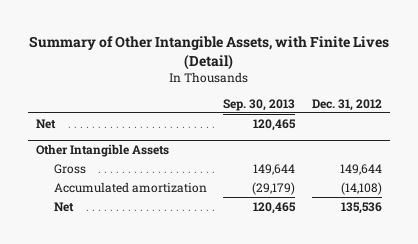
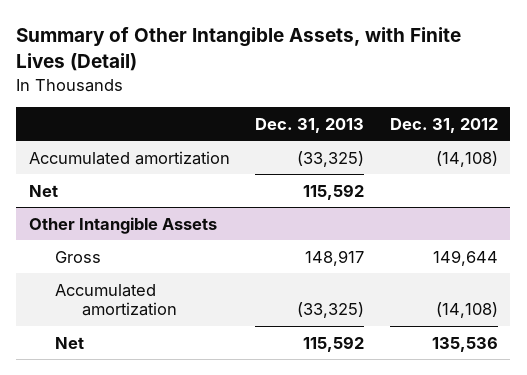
[223,98,296,111] Sep. 30, 2013 -> none
none -> [255,117,365,133] Dec. 31, 2013
none -> [28,150,230,165] Accumulated amortization

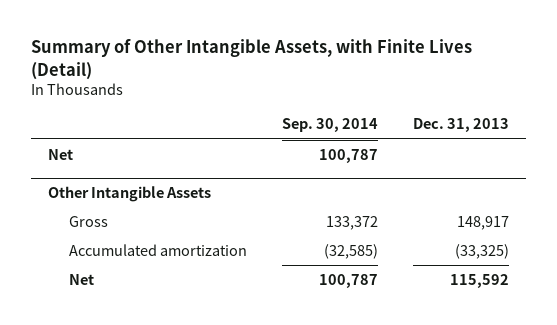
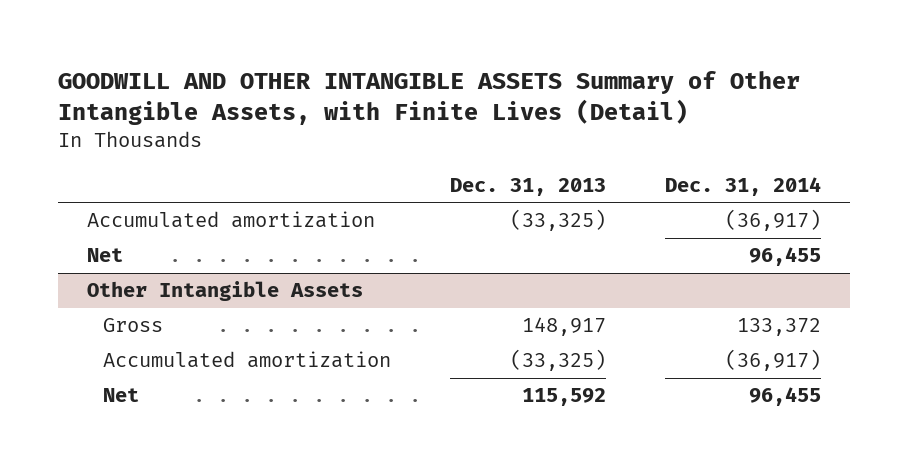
[30,39,472,80] Summary of Other Intangible Assets, with Finite Lives (Detail) -> [58,71,801,126] GOODWILL AND OTHER INTANGIBLE ASSETS Summary of Other Intangible Assets, with Finite Lives (Detail)
[281,118,378,133] Sep. 30, 2014 -> none
none -> [664,177,821,197] Dec. 31, 2014
none -> [87,211,376,229] Accumulated amortization

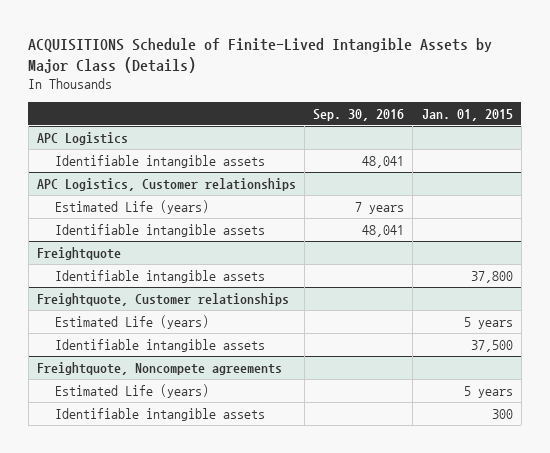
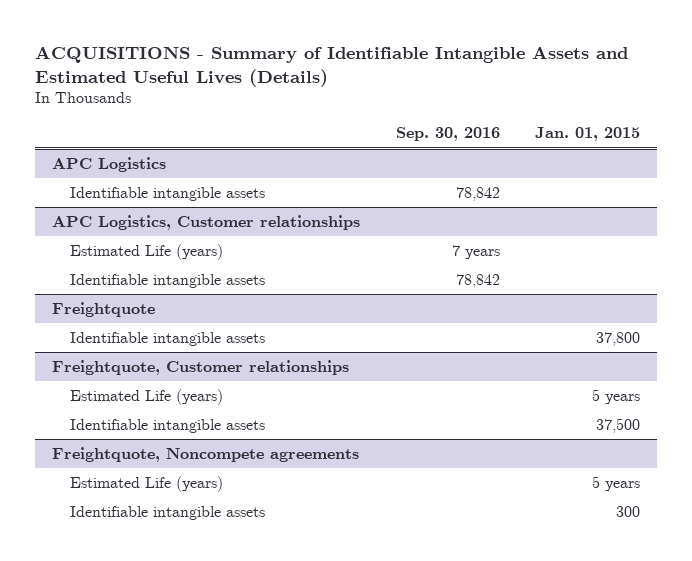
[28,38,493,74] ACQUISITIONS Schedule of Finite-Lived Intangible Assets by Major Class (Details) -> [34,45,628,87] ACQUISITIONS - Summary of Identifiable Intangible Assets and Estimated Useful Lives (Details)
[362,155,405,168] 48,041 -> [455,186,500,201] 78,842
[362,224,405,237] 48,041 -> [455,273,500,288] 78,842

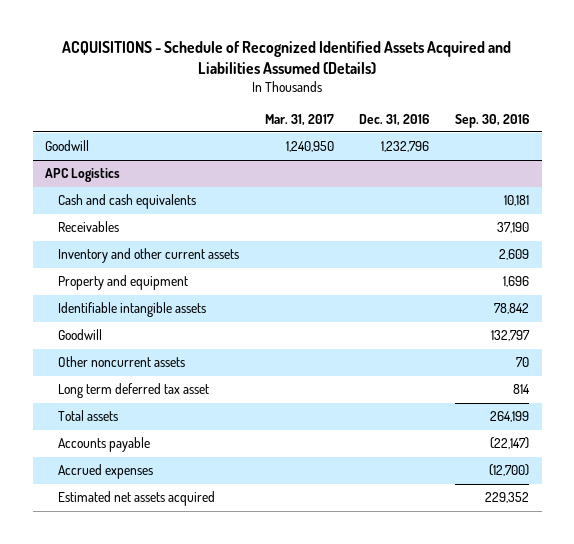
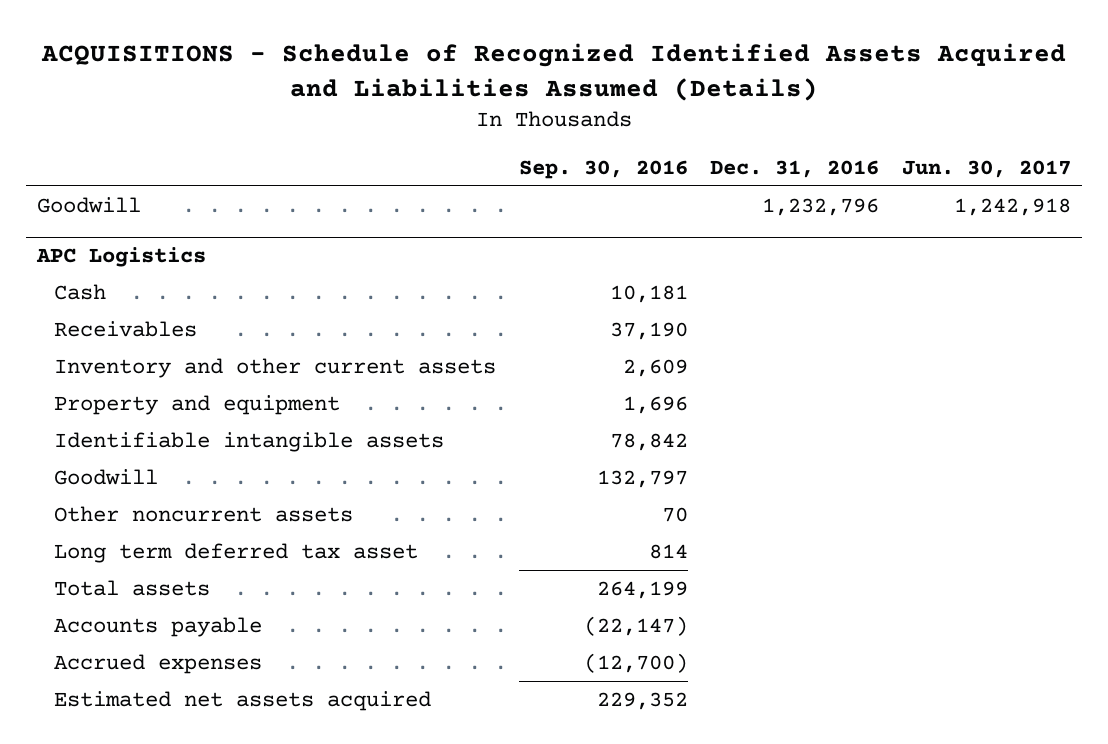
[264,113,334,126] Mar. 31, 2017 -> none
none -> [902,160,1072,179] Jun. 30, 2017
[57,194,196,210] Cash and cash equivalents -> [54,283,107,300] Cash

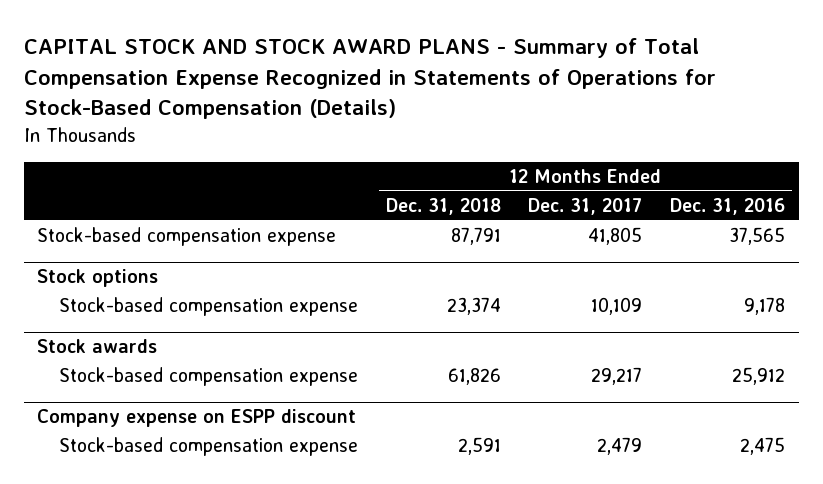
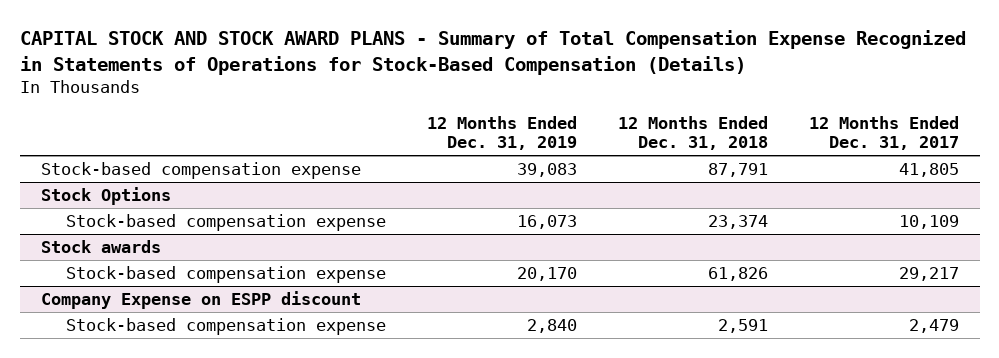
[670,198,786,216] Dec. 31, 2016 -> none
none -> [426,115,577,151] 12 Months Ended Dec. 31, 2019
[37,269,159,288] Stock options -> [40,187,171,206] Stock Options
[37,409,357,428] Company expense on ESPP discount -> [40,291,361,310] Company Expense on ESPP discount

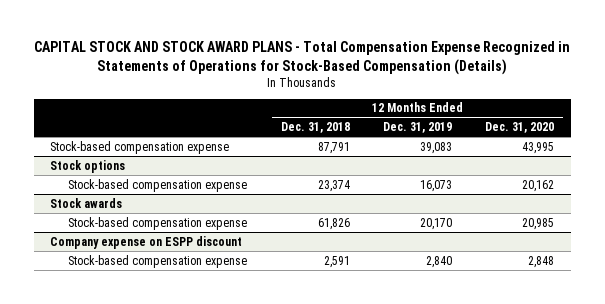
[19,30,966,75] CAPITAL STOCK AND STOCK AWARD PLANS - Summary of Total Compensation Expense Recognized in Statements of Operations for Stock-Based Compensation (Details) -> [34,41,571,75] CAPITAL STOCK AND STOCK AWARD PLANS - Total Compensation Expense Recognized in Statements of Operations for Stock-Based Compensation (Details)
[808,115,959,151] 12 Months Ended Dec. 31, 2017 -> none
none -> [485,121,555,133] Dec. 31, 2020
[40,187,171,206] Stock Options -> [50,159,126,173] Stock options
[40,291,361,310] Company Expense on ESPP discount -> [50,235,243,249] Company expense on ESPP discount

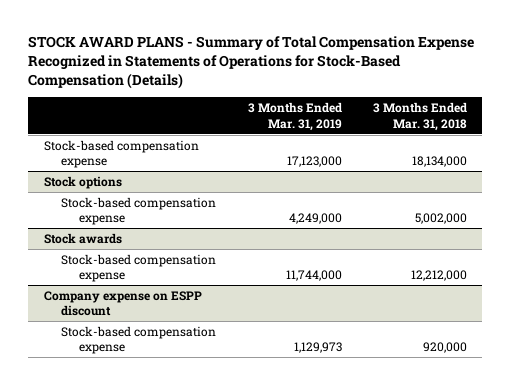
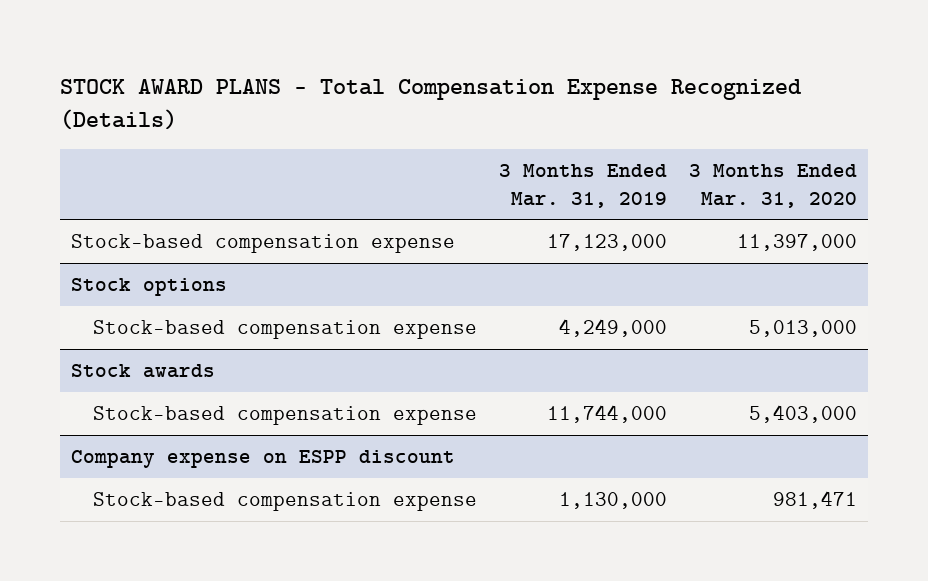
[28,36,475,90] STOCK AWARD PLANS - Summary of Total Compensation Expense Recognized in Statements of Operations for Stock-Based Compensation (Details) -> [59,78,802,131] STOCK AWARD PLANS - Total Compensation Expense Recognized (Details)
[372,102,467,131] 3 Months Ended Mar. 31, 2018 -> none
none -> [689,164,858,208] 3 Months Ended Mar. 31, 2020
[293,342,342,354] 1,129,973 -> [559,491,668,509] 1,130,000

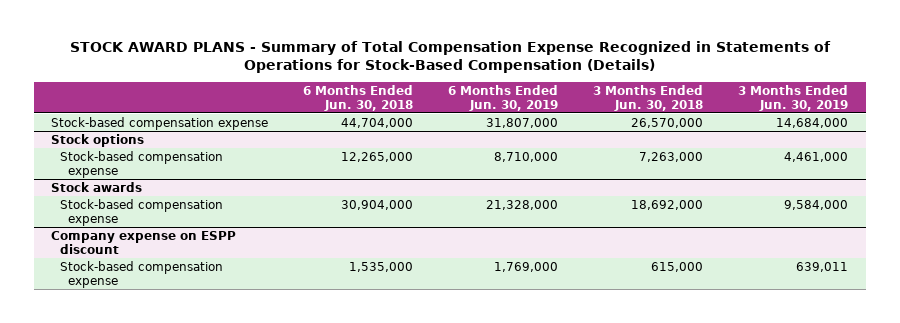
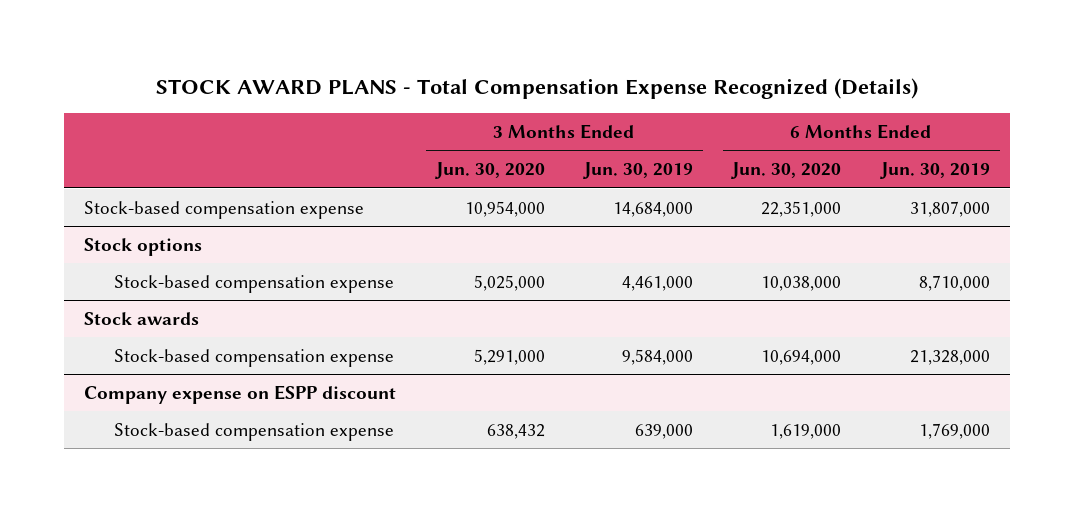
[69,41,831,74] STOCK AWARD PLANS - Summary of Total Compensation Expense Recognized in Statements of Operations for Stock-Based Compensation (Details) -> [155,78,918,100] STOCK AWARD PLANS - Total Compensation Expense Recognized (Details)
[303,84,414,111] 6 Months Ended Jun. 30, 2018 -> none
[593,84,704,111] 3 Months Ended Jun. 30, 2018 -> none
none -> [434,162,545,180] Jun. 30, 2020
none -> [731,162,842,180] Jun. 30, 2020
[796,261,849,272] 639,011 -> [634,423,693,439] 639,000

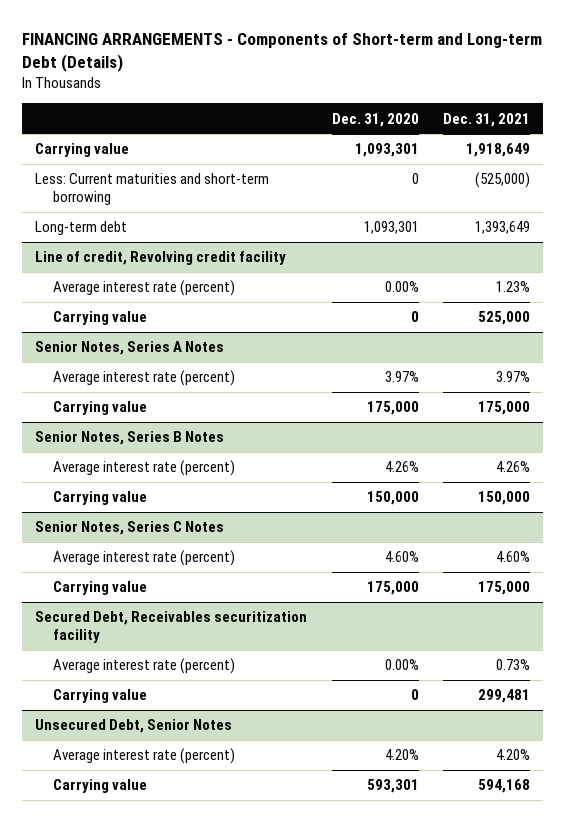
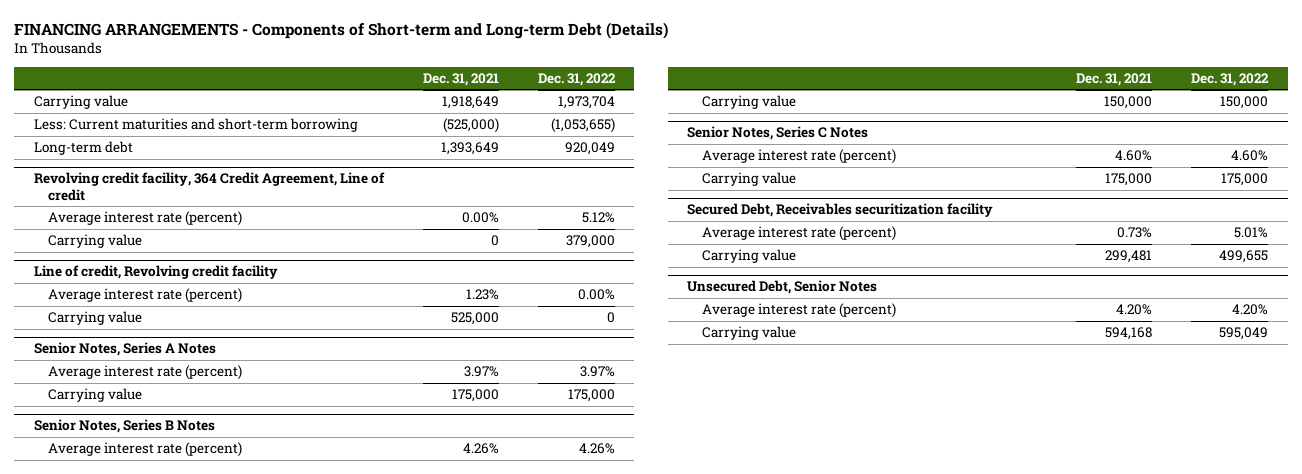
[331,112,419,127] Dec. 31, 2020 -> none
none -> [537,72,616,86] Dec. 31, 2022
none -> [33,172,385,201] Revolving credit facility, 364 Credit Agreement, Line of credit
none -> [48,211,243,227] Average interest rate (percent)
none -> [48,234,143,249] Carrying value

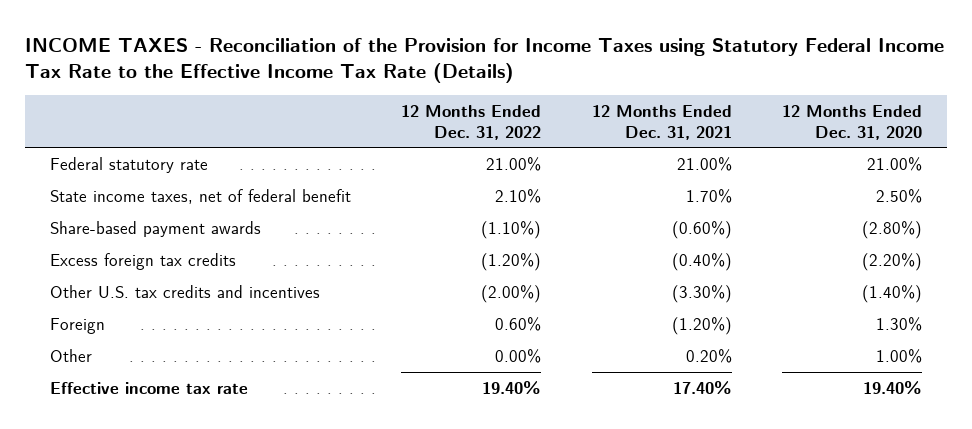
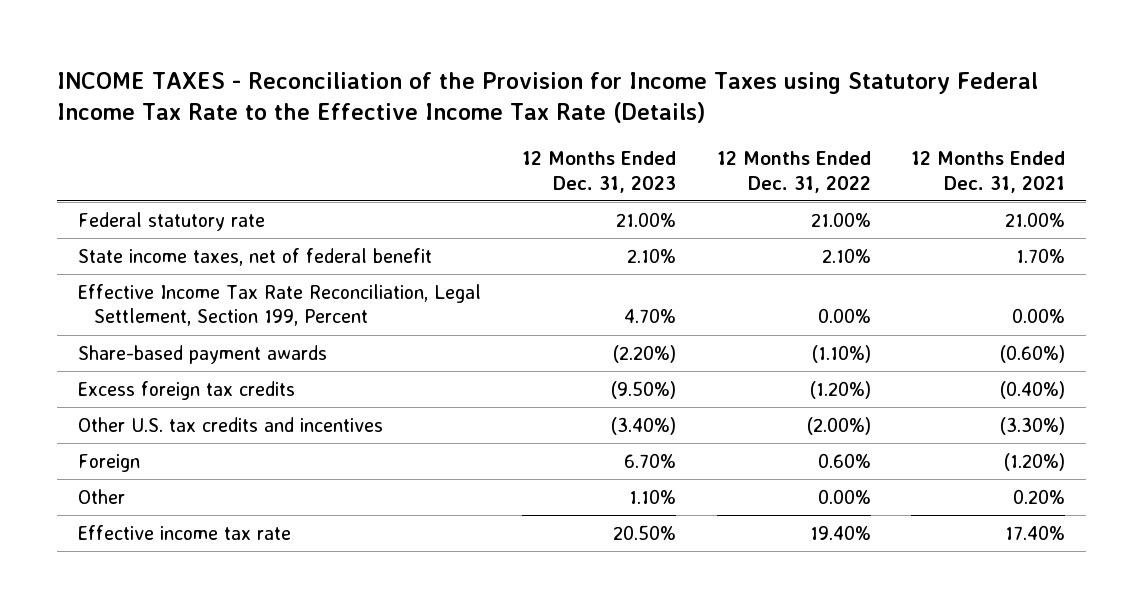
[782,105,923,140] 12 Months Ended Dec. 31, 2020 -> none
none -> [521,151,676,193] 12 Months Ended Dec. 31, 2023
none -> [77,283,481,327] Effective Income Tax Rate Reconciliation, Legal Settlement, Section 199, Percent

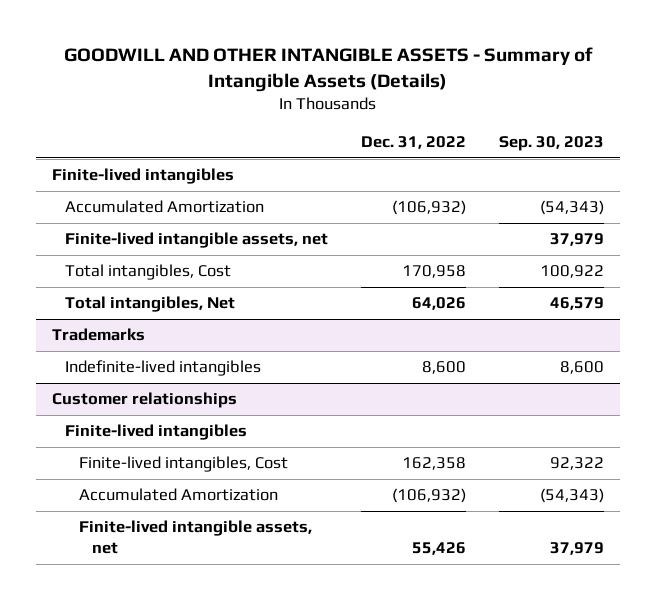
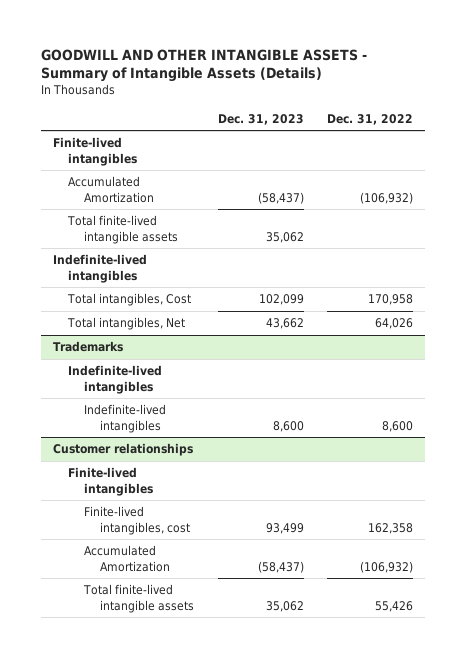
[498,136,604,152] Sep. 30, 2023 -> none
none -> [217,113,304,125] Dec. 31, 2023
[65,232,329,249] Finite-lived intangible assets, net -> [67,215,179,244] Total finite-lived intangible assets
none -> [52,254,147,283] Indefinite-lived intangibles
none -> [68,365,163,394] Indefinite-lived intangibles
[78,456,288,473] Finite-lived intangibles, Cost -> [84,506,191,535] Finite-lived intangibles, cost
[78,520,312,554] Finite-lived intangible assets, net -> [83,584,195,613] Total finite-lived intangible assets

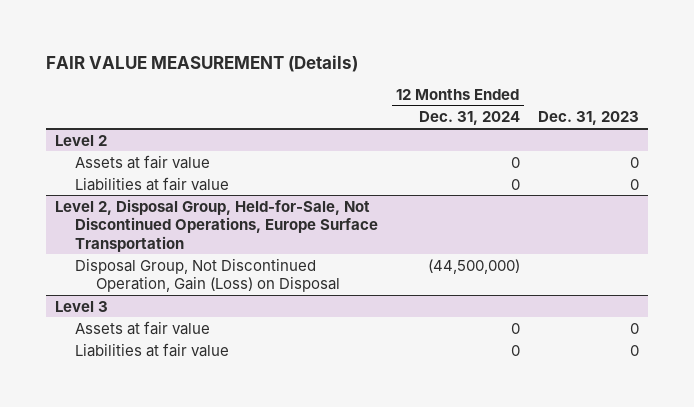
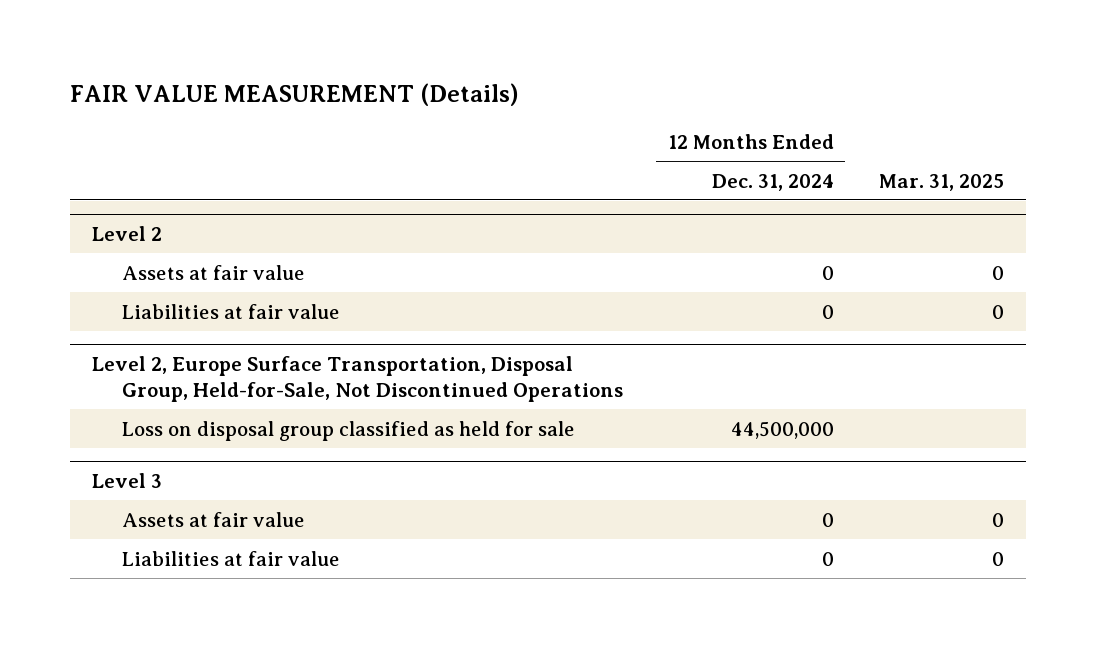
[537,111,639,126] Dec. 31, 2023 -> none
none -> [878,173,1004,191] Mar. 31, 2025
[54,198,379,252] Level 2, Disposal Group, Held-for-Sale, Not Discontinued Operations, Europe Surface Transportation -> [92,355,623,403] Level 2, Europe Surface Transportation, Disposal Group, Held-for-Sale, Not Discontinued Operations
[75,257,340,293] Disposal Group, Not Discontinued Operation, Gain (Loss) on Disposal -> [121,420,575,441] Loss on disposal group classified as held for sale
[427,258,520,274] (44,500,000) -> [730,420,834,439] 44,500,000

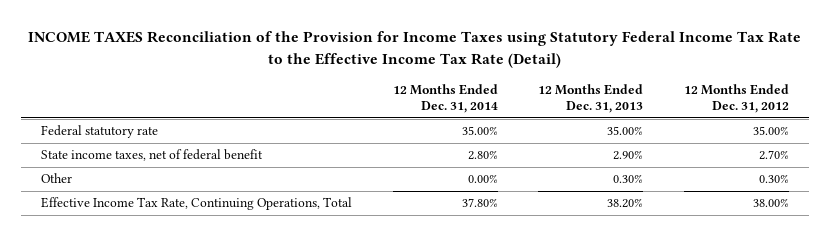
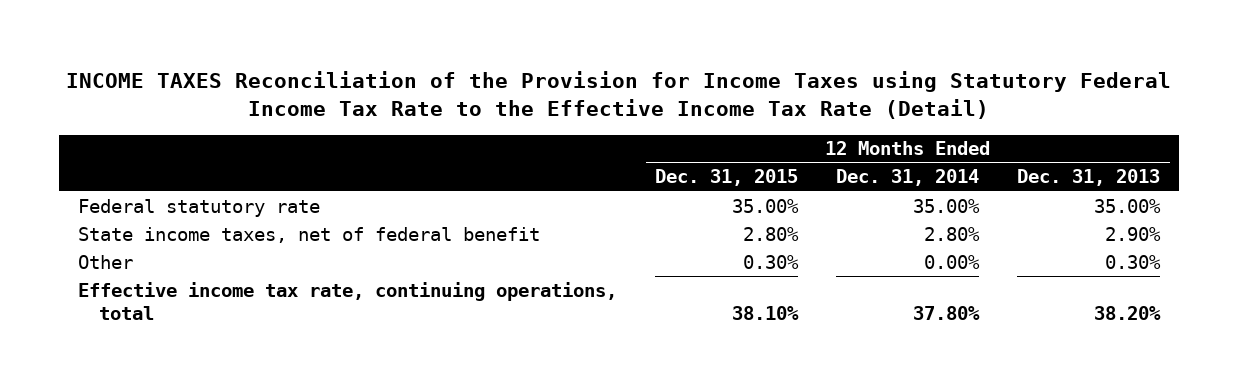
[683,83,789,114] 12 Months Ended Dec. 31, 2012 -> none
none -> [655,169,799,187] Dec. 31, 2015
[41,197,353,211] Effective Income Tax Rate, Continuing Operations, Total -> [78,281,618,320] Effective income tax rate, continuing operations, total

